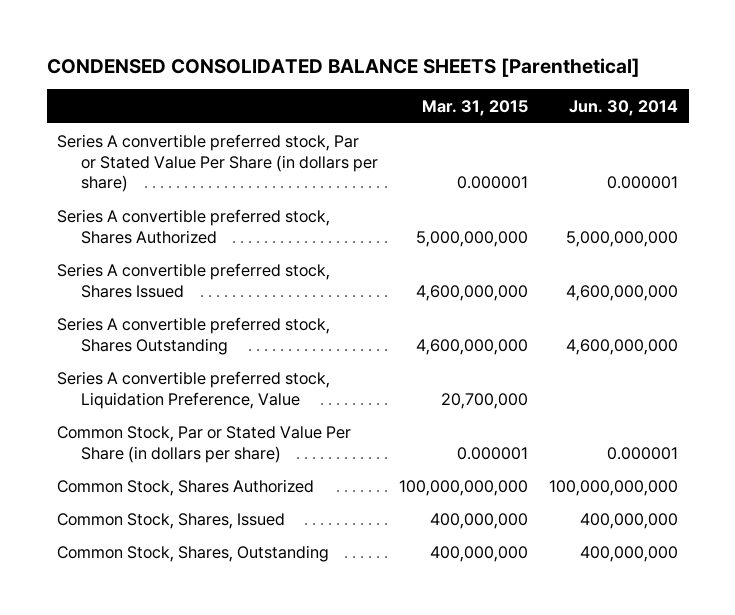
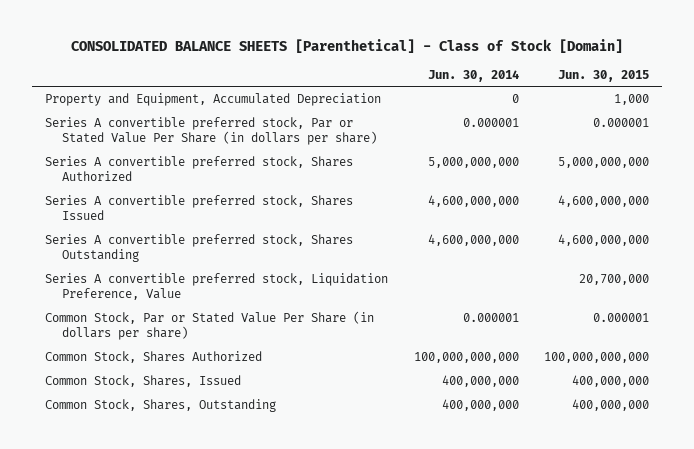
[46,57,640,77] CONDENSED CONSOLIDATED BALANCE SHEETS [Parenthetical] -> [71,38,624,53] CONSOLIDATED BALANCE SHEETS [Parenthetical] - Class of Stock [Domain]
[421,99,528,116] Mar. 31, 2015 -> none
none -> [558,69,650,82] Jun. 30, 2015
none -> [45,93,382,107] Property and Equipment, Accumulated Depreciation

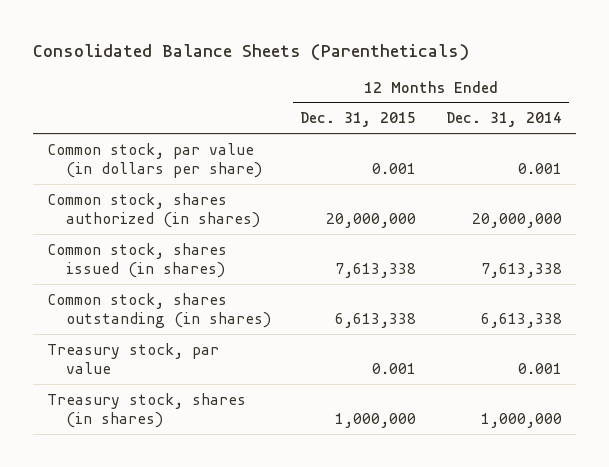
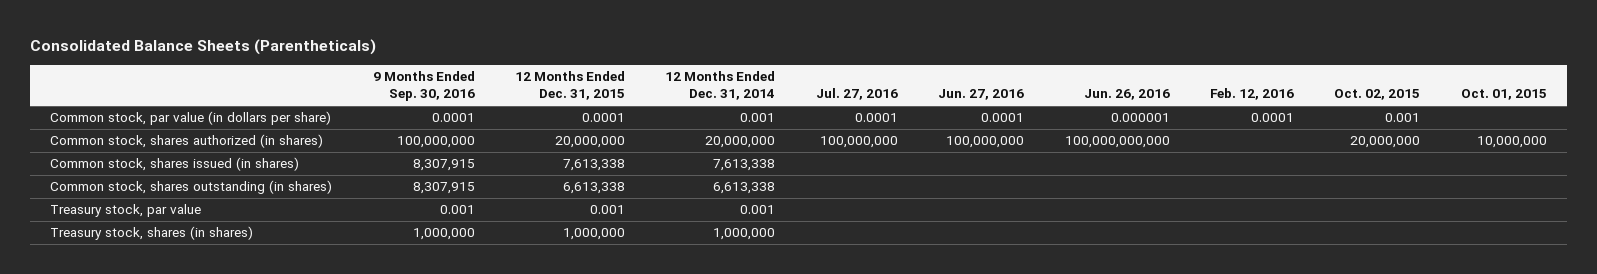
none -> [372,71,475,102] 9 Months Ended Sep. 30, 2016
none -> [815,88,898,101] Jul. 27, 2016
none -> [938,89,1025,101] Jun. 27, 2016
none -> [1083,89,1170,101] Jun. 26, 2016
none -> [1209,88,1294,101] Feb. 12, 2016
none -> [1334,89,1421,101] Oct. 02, 2015
none -> [1460,89,1547,101] Oct. 01, 2015
[372,162,417,174] 0.001 -> [582,113,626,123] 0.0001

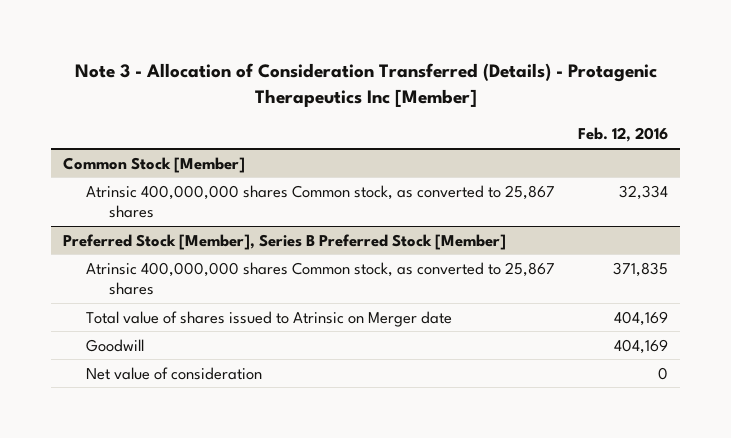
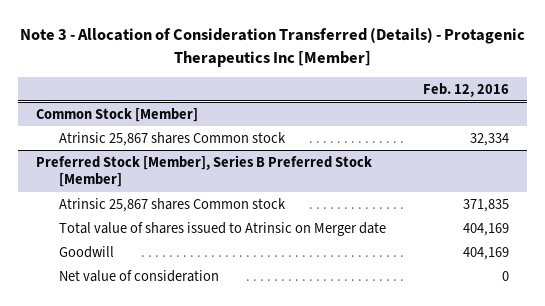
[86,184,556,219] Atrinsic 400,000,000 shares Common stock, as converted to 25,867 shares -> [58,131,286,146] Atrinsic 25,867 shares Common stock
[86,261,556,296] Atrinsic 400,000,000 shares Common stock, as converted to 25,867 shares -> [58,197,286,212] Atrinsic 25,867 shares Common stock

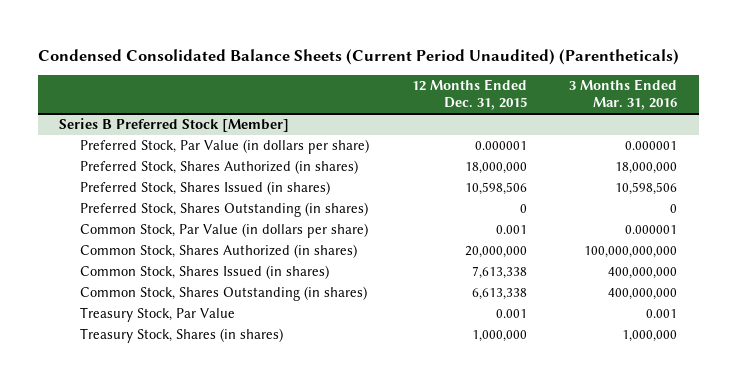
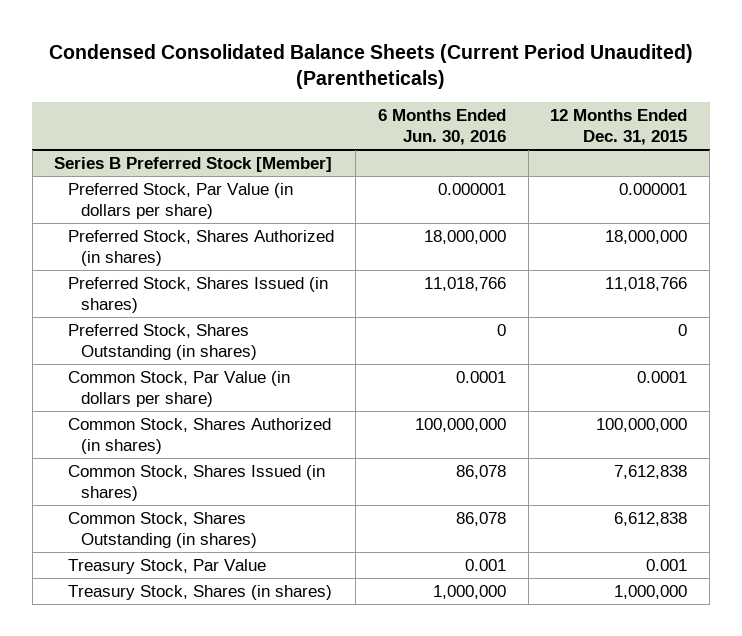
[569,79,678,111] 3 Months Ended Mar. 31, 2016 -> none
none -> [378,108,507,146] 6 Months Ended Jun. 30, 2016
[464,182,527,196] 10,598,506 -> [605,276,688,291] 11,018,766
[495,225,527,235] 0.001 -> [637,370,688,383] 0.0001
[464,246,527,259] 20,000,000 -> [596,417,688,432] 100,000,000
[471,266,527,280] 7,613,338 -> [614,464,688,479] 7,612,838
[471,288,527,301] 6,613,338 -> [614,511,688,526] 6,612,838

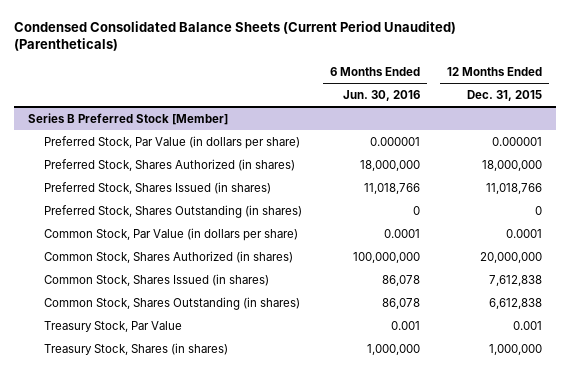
[596,417,688,432] 100,000,000 -> [480,251,543,263] 20,000,000

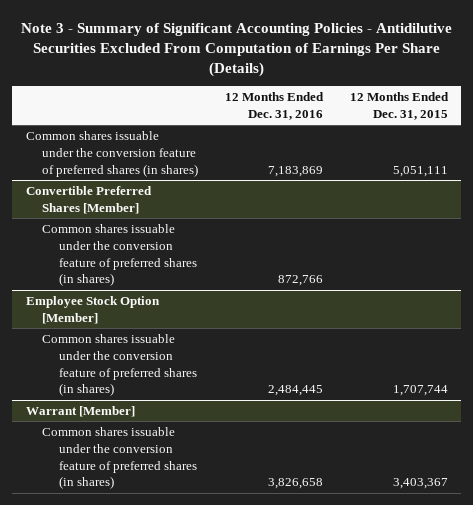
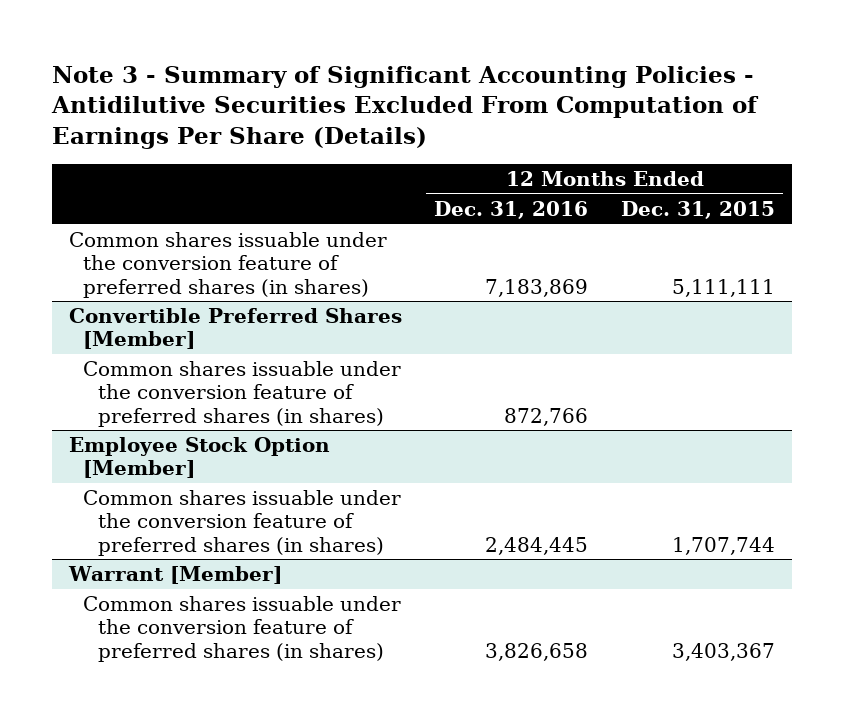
[392,165,448,177] 5,051,111 -> [672,278,776,297] 5,111,111

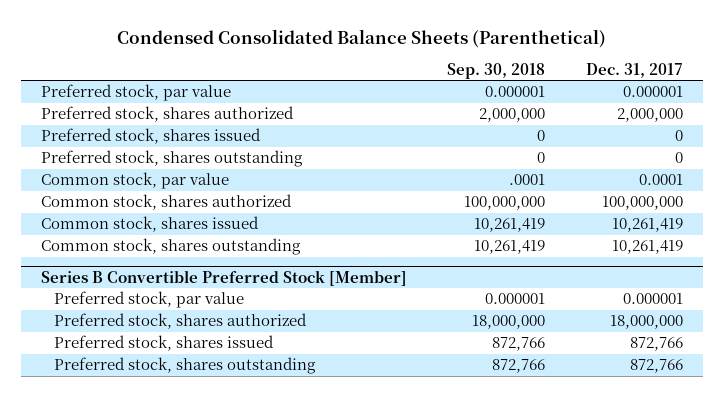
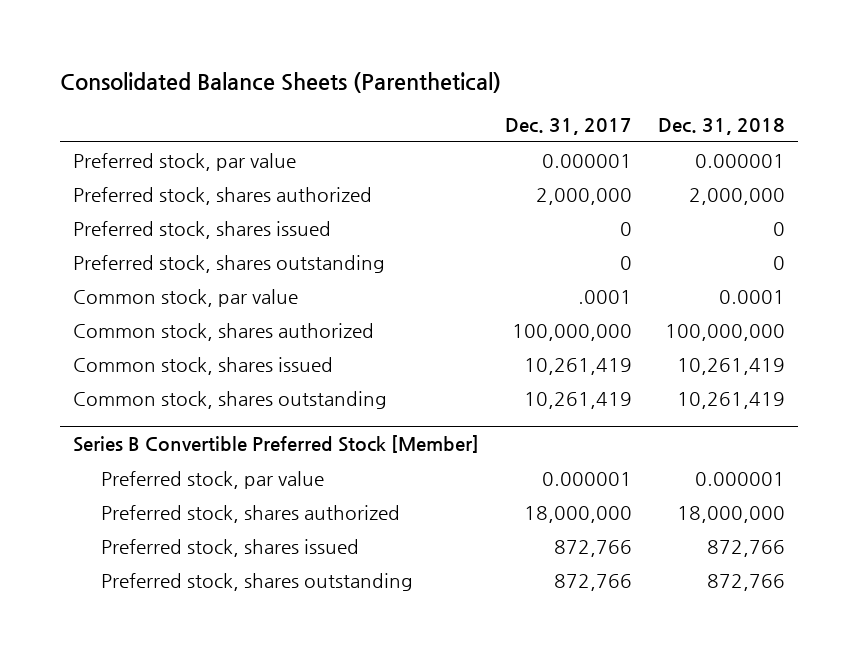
[116,28,606,48] Condensed Consolidated Balance Sheets (Parenthetical) -> [59,71,501,93] Consolidated Balance Sheets (Parenthetical)
[447,62,546,79] Sep. 30, 2018 -> none
none -> [657,118,785,136] Dec. 31, 2018
[639,174,684,186] 0.0001 -> [577,289,632,304] .0001

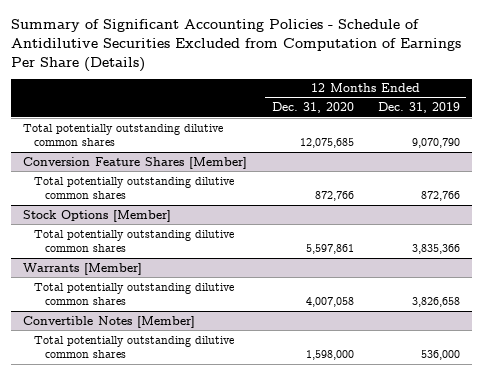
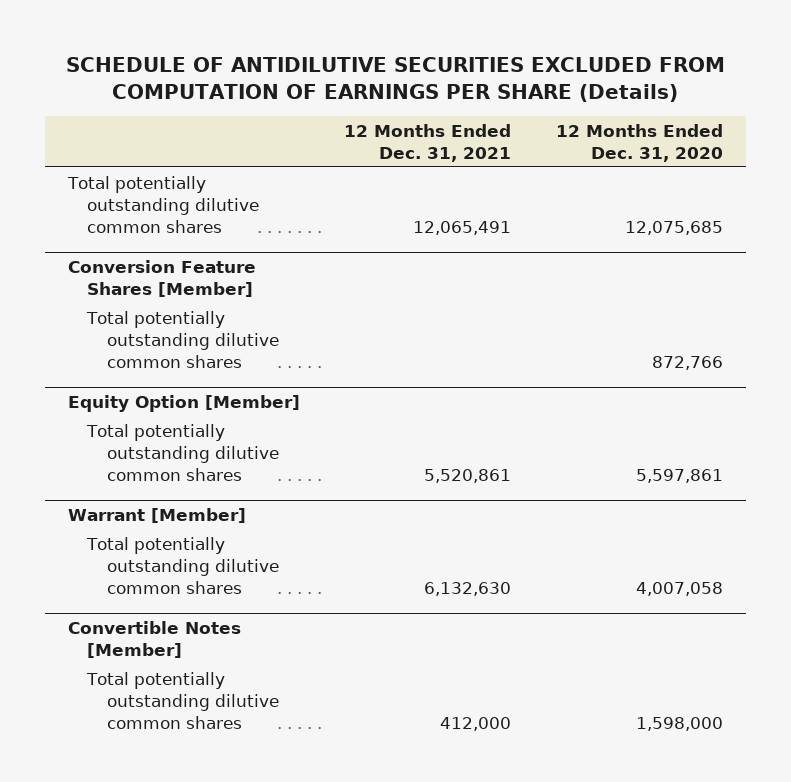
[10,19,461,72] Summary of Significant Accounting Policies - Schedule of Antidilutive Securities Excluded from Computation of Earnings Per Share (Details) -> [66,56,726,102] SCHEDULE OF ANTIDILUTIVE SECURITIES EXCLUDED FROM COMPUTATION OF EARNINGS PER SHARE (Details)
[378,102,461,114] Dec. 31, 2019 -> none
none -> [344,123,512,162] 12 Months Ended Dec. 31, 2021
[22,209,171,222] Stock Options [Member] -> [67,394,300,412] Equity Option [Member]
[22,262,142,275] Warrants [Member] -> [67,507,246,523] Warrant [Member]

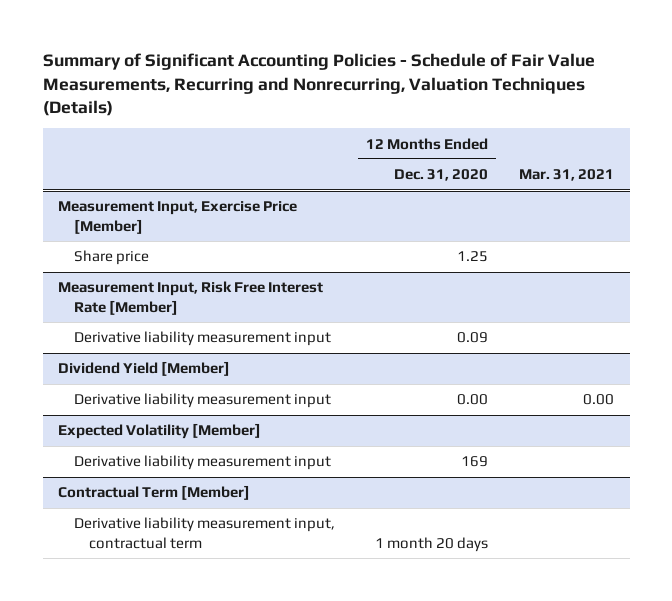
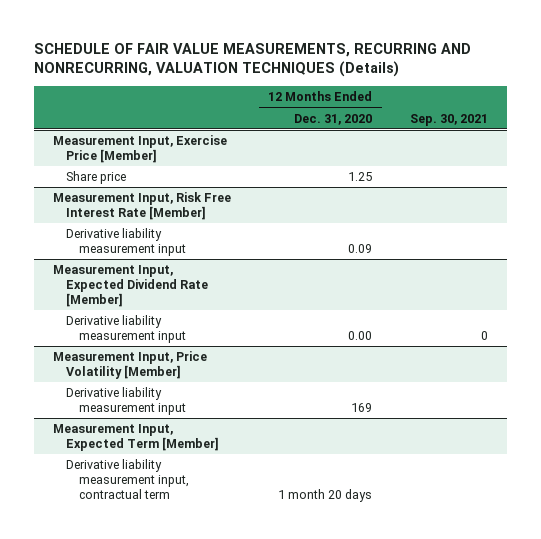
[42,53,595,117] Summary of Significant Accounting Policies - Schedule of Fair Value Measurements, Recurring and Nonrecurring, Valuation Techniques (Details) -> [34,42,472,78] SCHEDULE OF FAIR VALUE MEASUREMENTS, RECURRING AND NONRECURRING, VALUATION TECHNIQUES (Details)
[519,169,615,182] Mar. 31, 2021 -> none
none -> [410,113,489,126] Sep. 30, 2021
[58,361,231,377] Dividend Yield [Member] -> [52,265,209,308] Measurement Input, Expected Dividend Rate [Member]
[58,423,262,440] Expected Volatility [Member] -> [52,351,207,380] Measurement Input, Price Volatility [Member]
[58,485,251,501] Contractual Term [Member] -> [52,424,220,452] Measurement Input, Expected Term [Member]

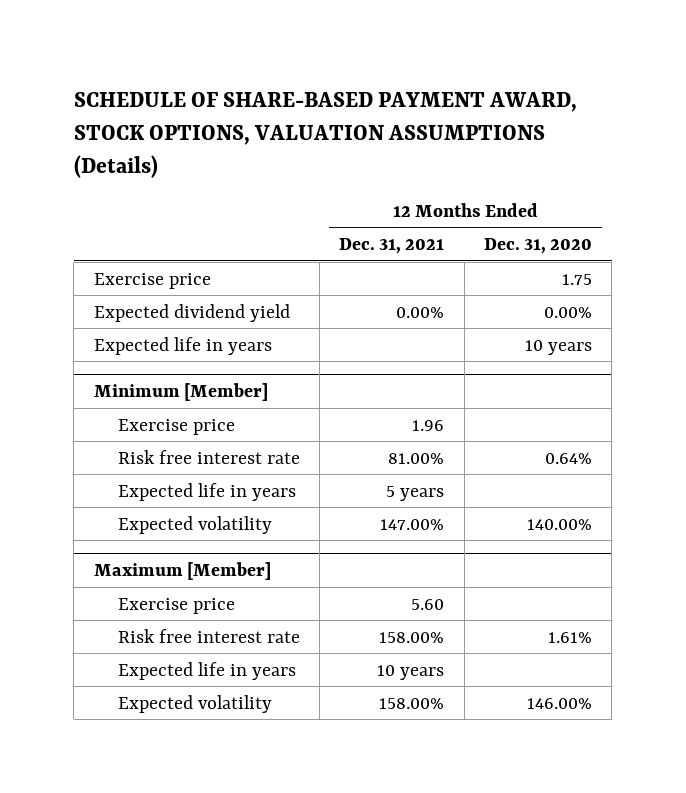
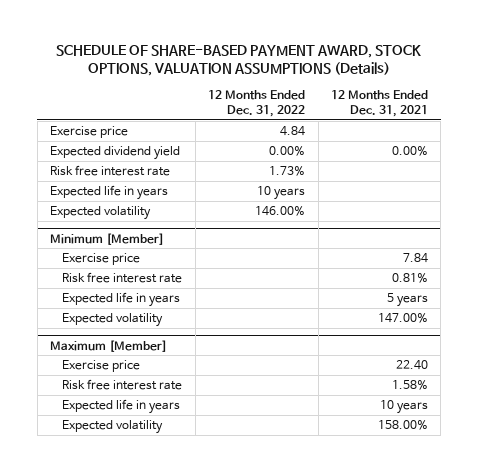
[483,238,592,255] Dec. 31, 2020 -> none
none -> [208,90,306,117] 12 Months Ended Dec. 31, 2022
none -> [50,165,171,177] Risk free interest rate
none -> [50,206,152,221] Expected volatility
[412,419,445,431] 1.96 -> [402,253,428,264] 7.84
[388,452,445,464] 81.00% -> [391,273,428,284] 0.81%
[411,598,445,610] 5.60 -> [395,360,428,371] 22.40
[379,631,445,643] 158.00% -> [391,380,428,391] 1.58%

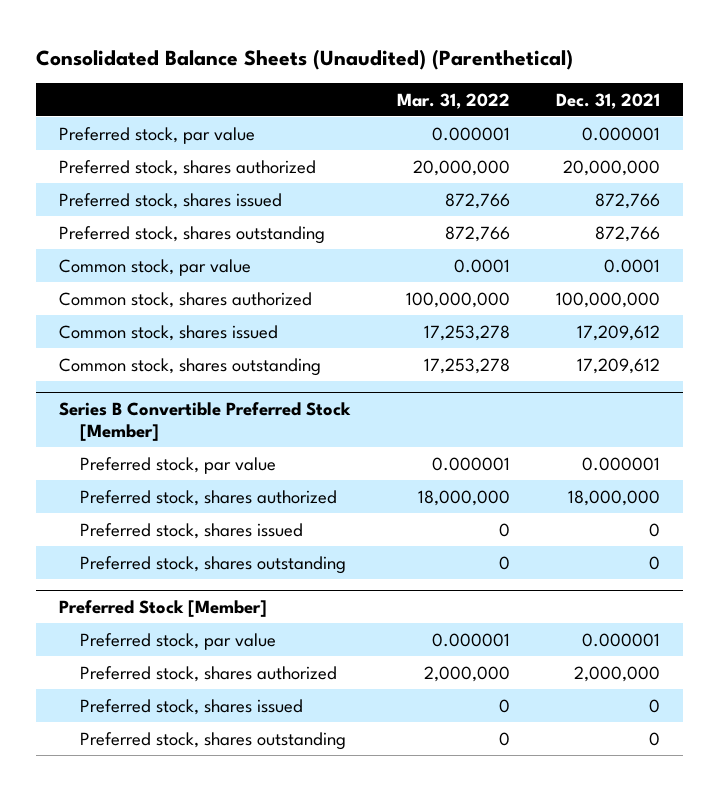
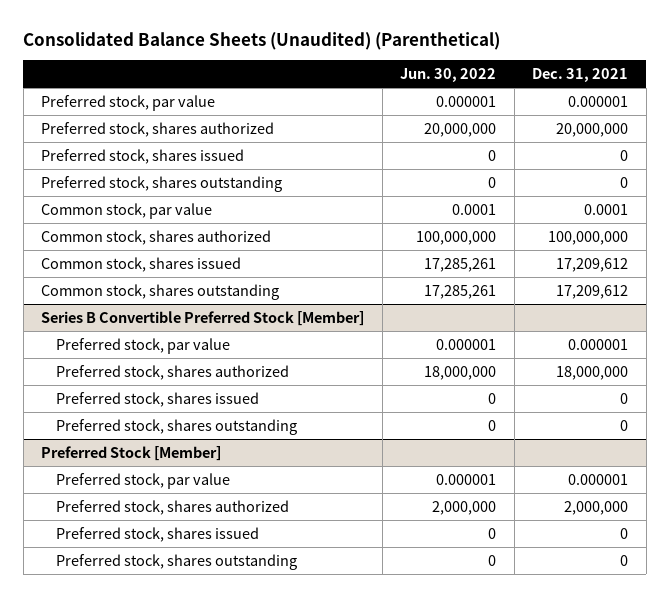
[396,92,510,109] Mar. 31, 2022 -> none
none -> [400,68,497,83] Jun. 30, 2022
[595,192,661,209] 872,766 -> [620,149,629,161] 0
[595,225,661,242] 872,766 -> [620,176,629,188] 0

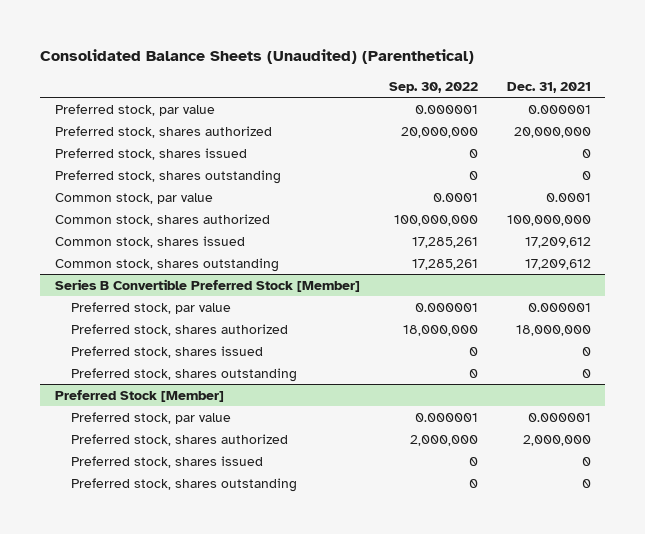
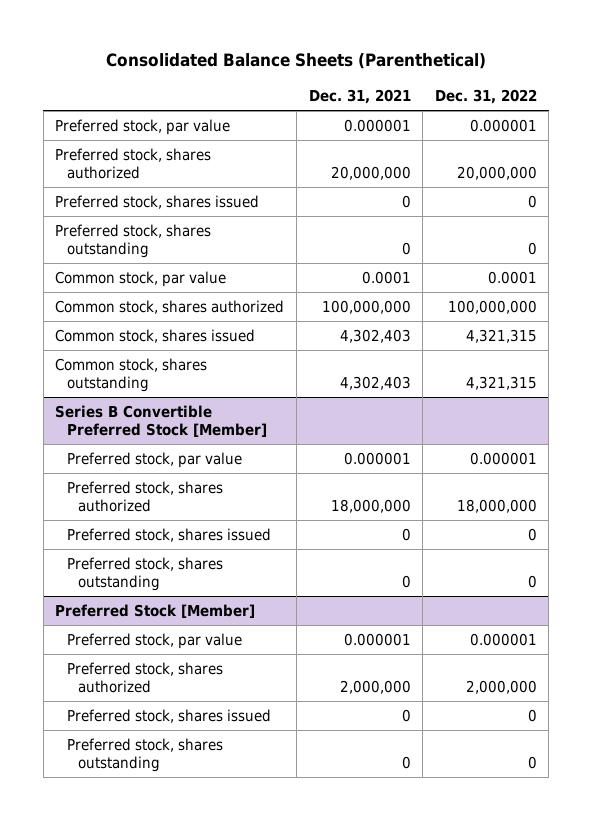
[40,49,475,65] Consolidated Balance Sheets (Unaudited) (Parenthetical) -> [106,53,487,70] Consolidated Balance Sheets (Parenthetical)
[388,81,478,93] Sep. 30, 2022 -> none
none -> [434,88,537,104] Dec. 31, 2022
[524,236,591,248] 17,209,612 -> [339,329,411,344] 4,302,403
[524,258,591,270] 17,209,612 -> [339,375,411,390] 4,302,403

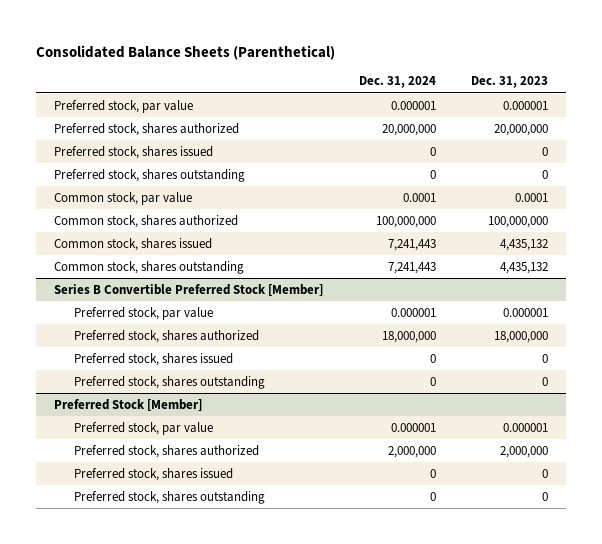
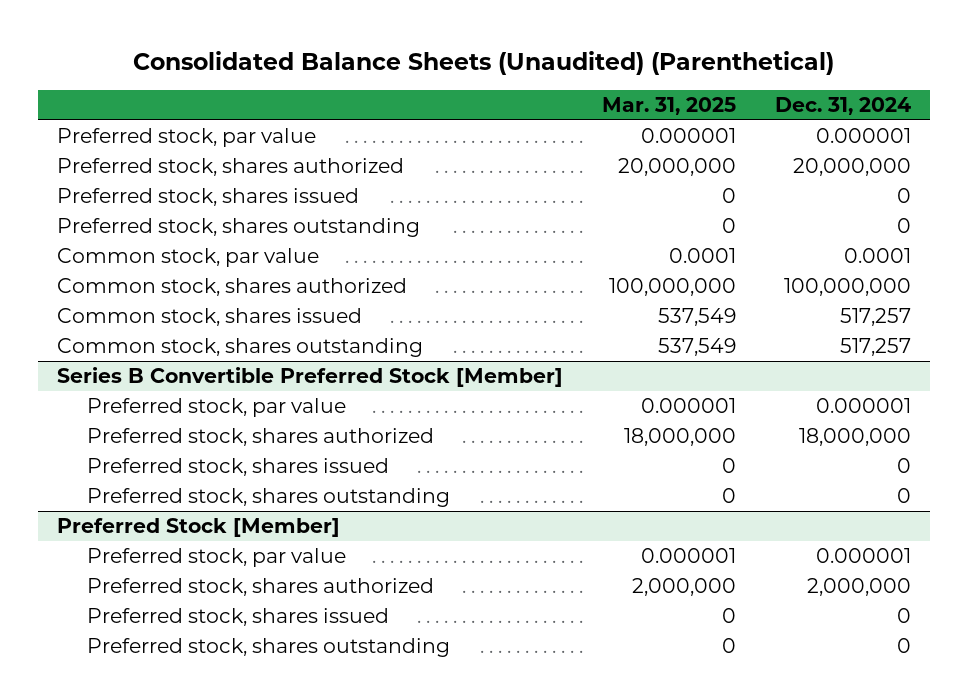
[36,44,336,60] Consolidated Balance Sheets (Parenthetical) -> [133,50,835,75] Consolidated Balance Sheets (Unaudited) (Parenthetical)
[471,76,549,89] Dec. 31, 2023 -> none
none -> [602,96,737,115] Mar. 31, 2025
[387,238,436,251] 7,241,443 -> [839,308,911,327] 517,257
[387,261,436,274] 7,241,443 -> [839,338,911,357] 517,257

